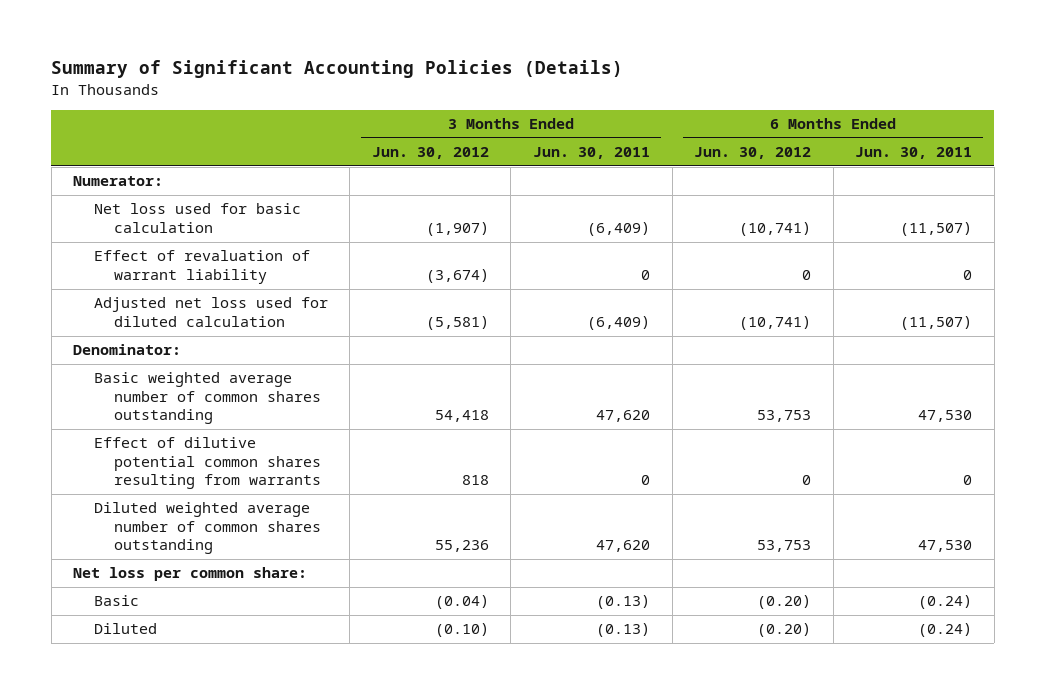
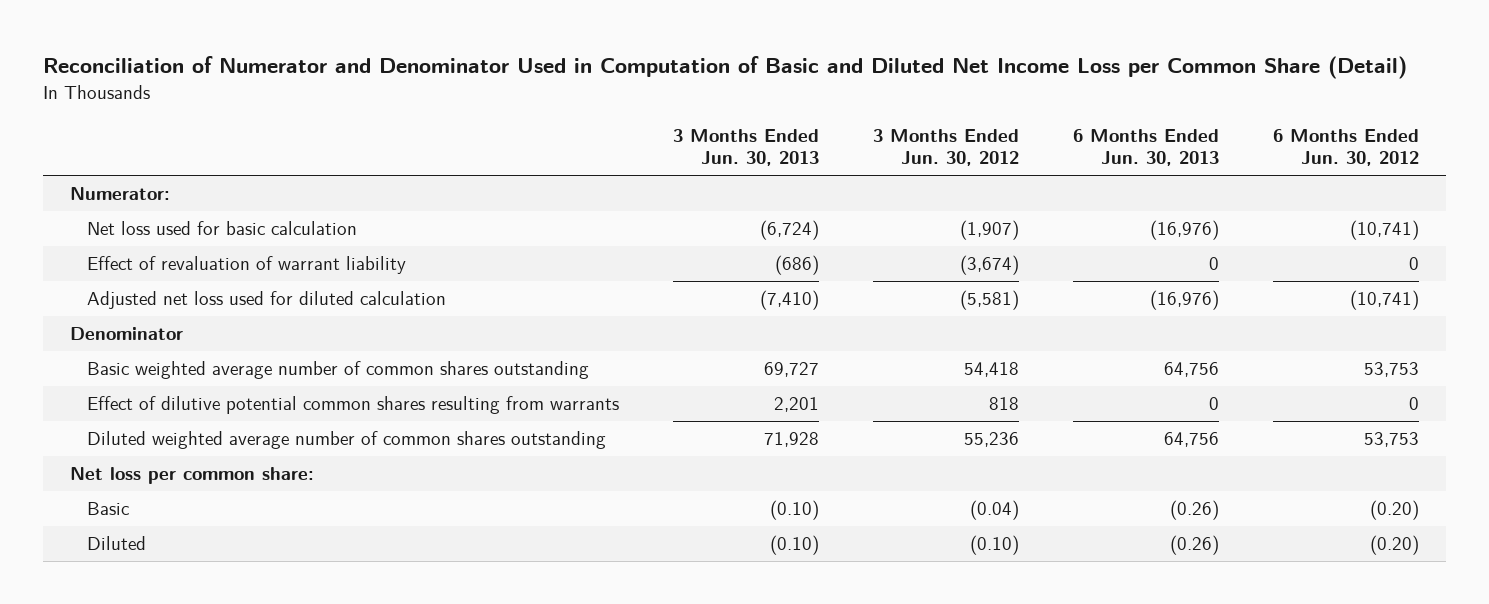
[51,60,624,79] Summary of Significant Accounting Policies (Details) -> [43,55,1408,79] Reconciliation of Numerator and Denominator Used in Computation of Basic and Diluted Net Income Loss per Common Share (Detail)
[533,147,651,160] Jun. 30, 2011 -> none
[855,147,973,160] Jun. 30, 2011 -> none
none -> [672,128,819,167] 3 Months Ended Jun. 30, 2013
none -> [1073,128,1220,167] 6 Months Ended Jun. 30, 2013
[73,344,182,356] Denominator: -> [70,327,184,341] Denominator

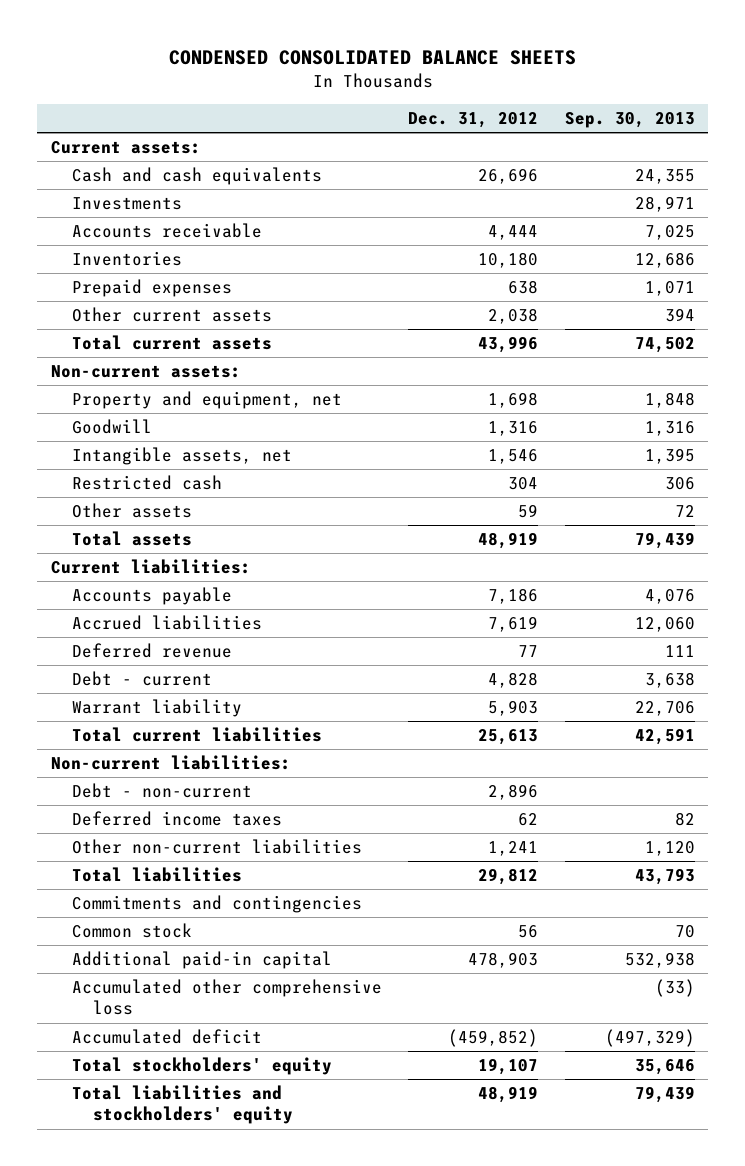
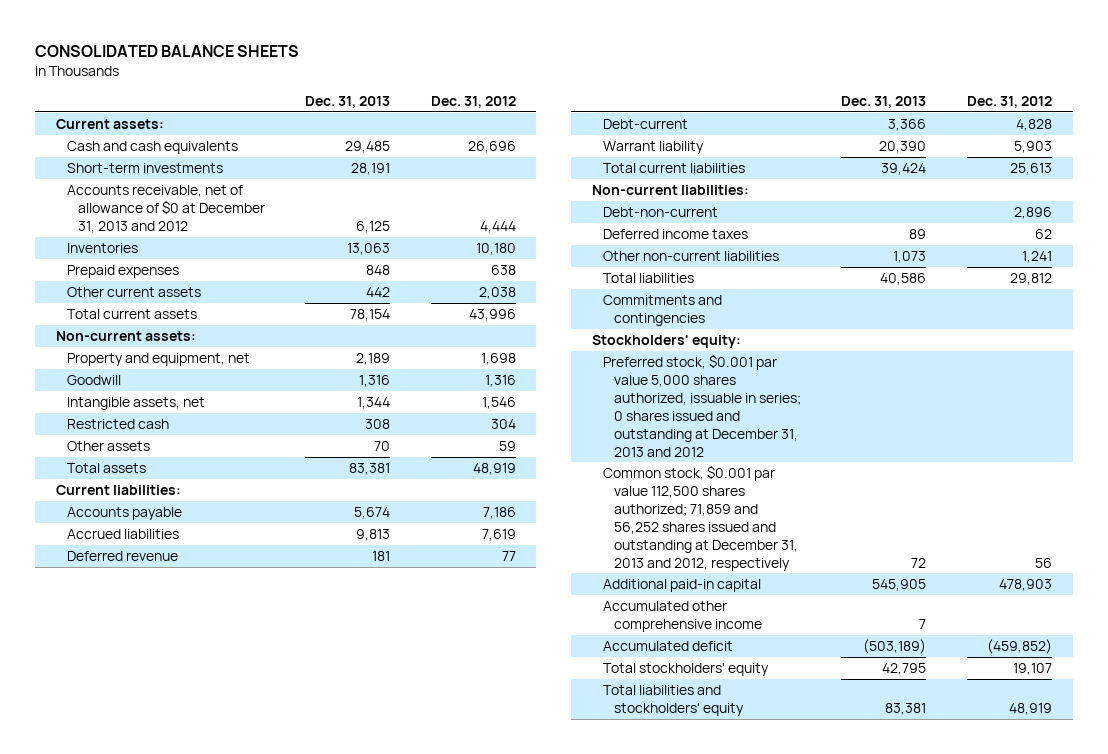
[168,49,576,65] CONDENSED CONSOLIDATED BALANCE SHEETS -> [35,45,300,58] CONSOLIDATED BALANCE SHEETS
[564,111,695,128] Sep. 30, 2013 -> none
none -> [305,95,391,108] Dec. 31, 2013
[71,197,182,211] Investments -> [66,162,223,173] Short-term investments
[71,223,262,239] Accounts receivable -> [66,184,265,233] Accounts receivable, net of allowance of $0 at December 31, 2013 and 2012
[71,671,212,687] Debt - current -> [602,118,688,129] Debt-current
[71,783,252,799] Debt - non-current -> [602,206,718,217] Debt-non-current
none -> [591,334,741,348] Stockholders' equity:
none -> [602,353,801,457] Preferred stock, $0.001 par value 5,000 shares authorized, issuable in series; 0 shares issued and outstanding at December 31, 2013 and 2012
[71,923,192,939] Common stock -> [602,464,798,571] Common stock, $0.001 par value 112,500 shares authorized; 71,859 and 56,252 shares issued and outstanding at December 31, 2013 and 2012, respectively
[71,979,382,1016] Accumulated other comprehensive loss -> [602,600,762,632] Accumulated other comprehensive income

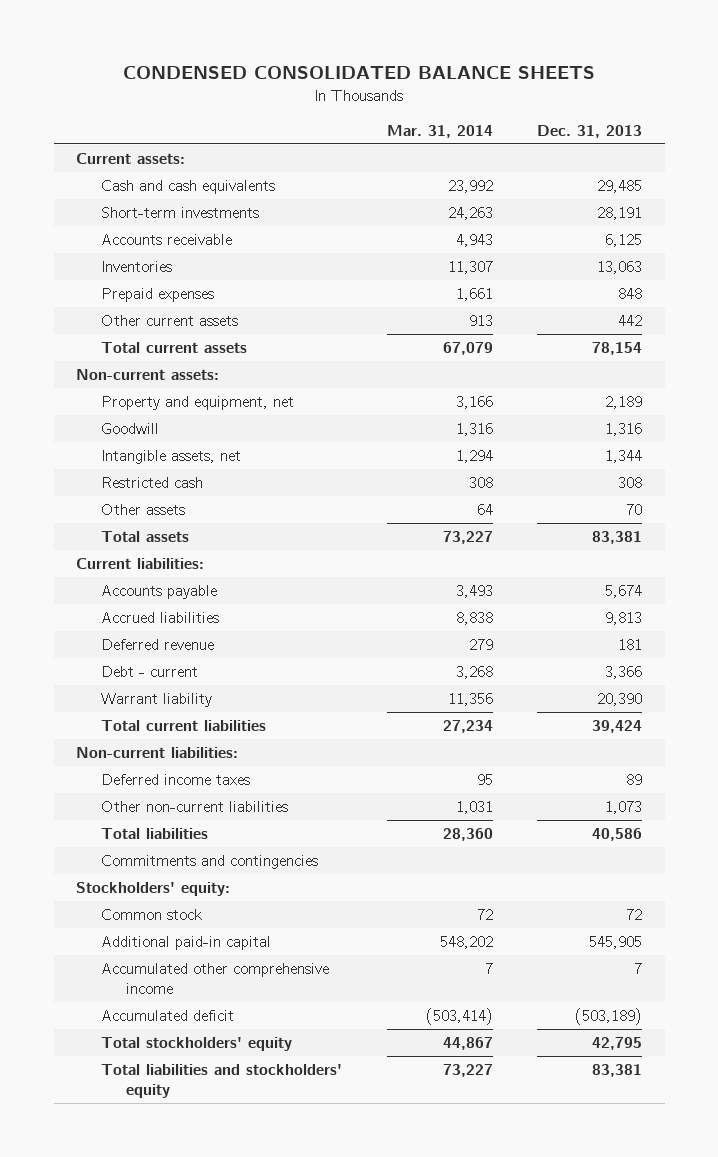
[35,45,300,58] CONSOLIDATED BALANCE SHEETS -> [123,65,596,79] CONDENSED CONSOLIDATED BALANCE SHEETS
[431,95,517,108] Dec. 31, 2012 -> none
none -> [386,124,493,138] Mar. 31, 2014
[66,184,265,233] Accounts receivable, net of allowance of $0 at December 31, 2013 and 2012 -> [101,233,233,245] Accounts receivable
[602,118,688,129] Debt-current -> [101,665,199,677] Debt - current
[602,206,718,217] Debt-non-current -> none
[602,353,801,457] Preferred stock, $0.001 par value 5,000 shares authorized, issuable in series; 0 shares issued and outstanding at December 31, 2013 and 2012 -> none
[602,464,798,571] Common stock, $0.001 par value 112,500 shares authorized; 71,859 and 56,252 shares issued and outstanding at December 31, 2013 and 2012, respectively -> [101,908,203,920] Common stock

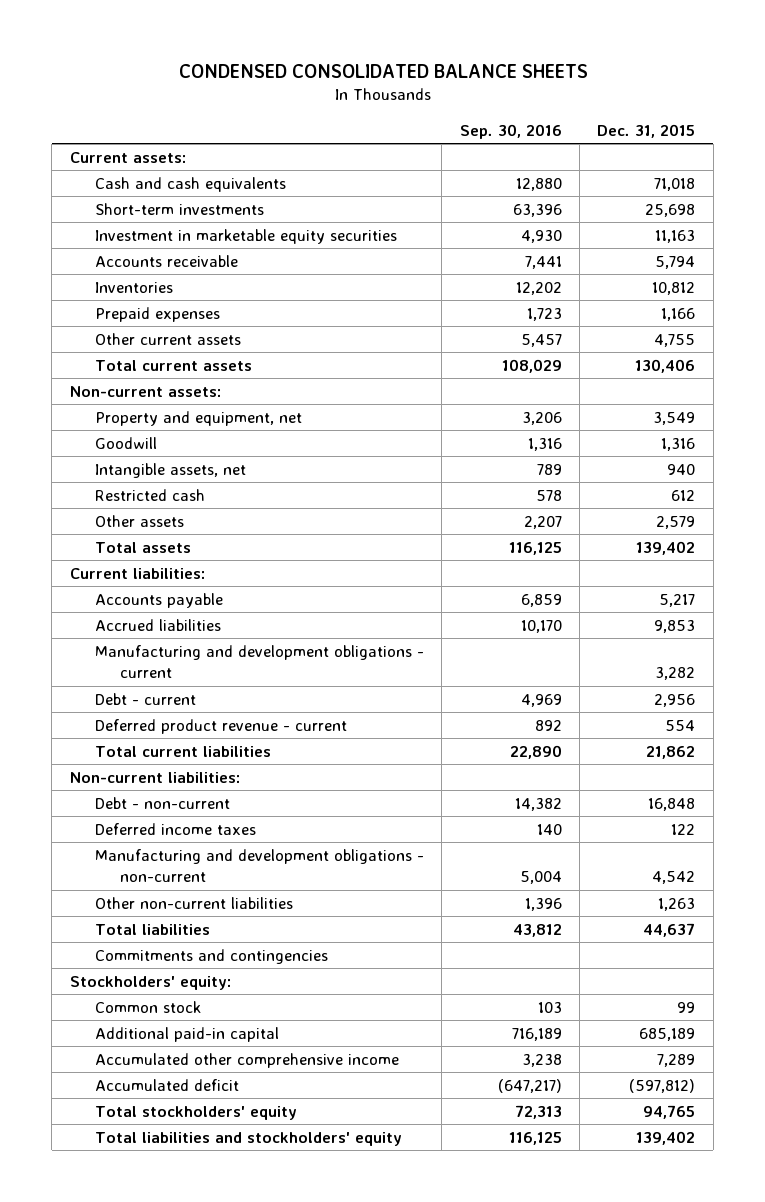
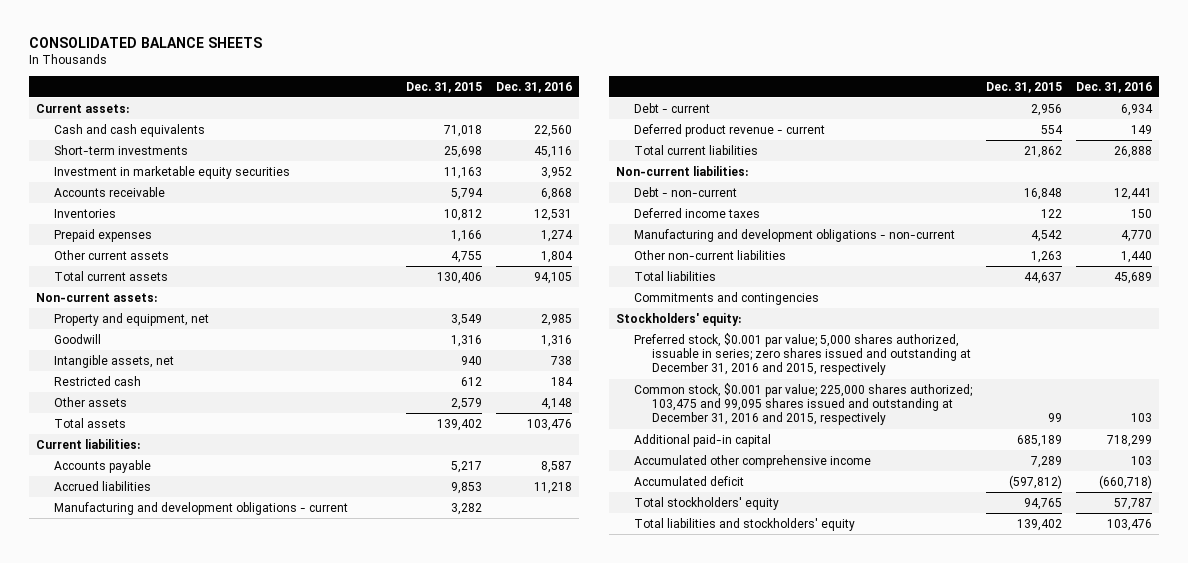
[178,63,588,78] CONDENSED CONSOLIDATED BALANCE SHEETS -> [29,36,263,48] CONSOLIDATED BALANCE SHEETS
[459,123,562,139] Sep. 30, 2016 -> none
none -> [495,81,572,93] Dec. 31, 2016
none -> [633,332,971,376] Preferred stock, $0.001 par value; 5,000 shares authorized, issuable in series; zero shares issued and outstanding at December 31, 2016 and 2015, respectively
[94,1000,201,1013] Common stock -> [633,382,972,426] Common stock, $0.001 par value; 225,000 shares authorized; 103,475 and 99,095 shares issued and outstanding at December 31, 2016 and 2015, respectively

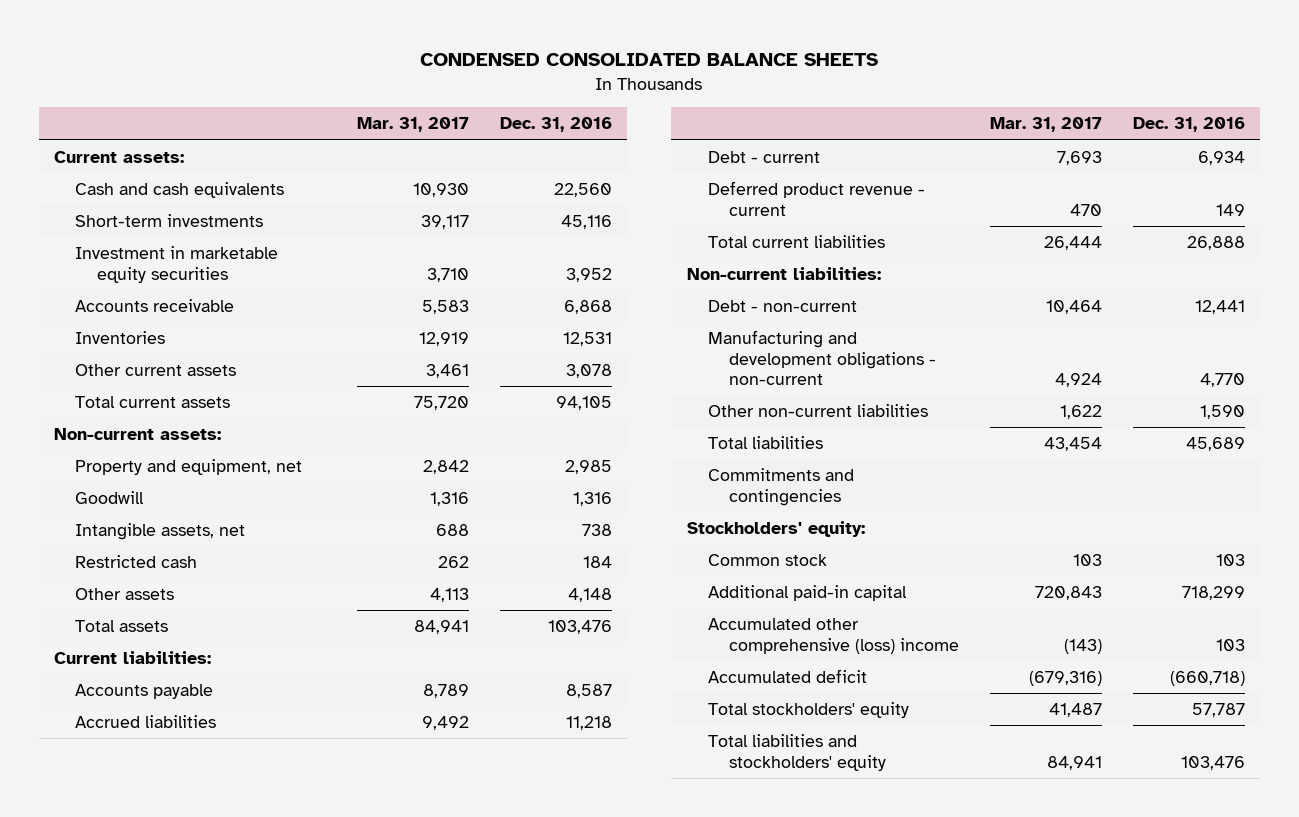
[29,36,263,48] CONSOLIDATED BALANCE SHEETS -> [420,53,879,67] CONDENSED CONSOLIDATED BALANCE SHEETS
[406,81,483,93] Dec. 31, 2015 -> none
none -> [357,117,470,133] Mar. 31, 2017
[54,228,153,242] Prepaid expenses -> none
[540,250,573,263] 1,804 -> [566,364,613,379] 3,078
[54,501,349,515] Manufacturing and development obligations - current -> none
[633,207,760,218] Deferred income taxes -> none
[1120,250,1152,263] 1,440 -> [1199,405,1245,420] 1,590
[633,332,971,376] Preferred stock, $0.001 par value; 5,000 shares authorized, issuable in series; zero shares issued and outstanding at December 31, 2016 and 2015, respectively -> none
[633,382,972,426] Common stock, $0.001 par value; 225,000 shares authorized; 103,475 and 99,095 shares issued and outstanding at December 31, 2016 and 2015, respectively -> [708,554,828,567] Common stock
[633,454,871,468] Accumulated other comprehensive income -> [708,618,960,654] Accumulated other comprehensive (loss) income

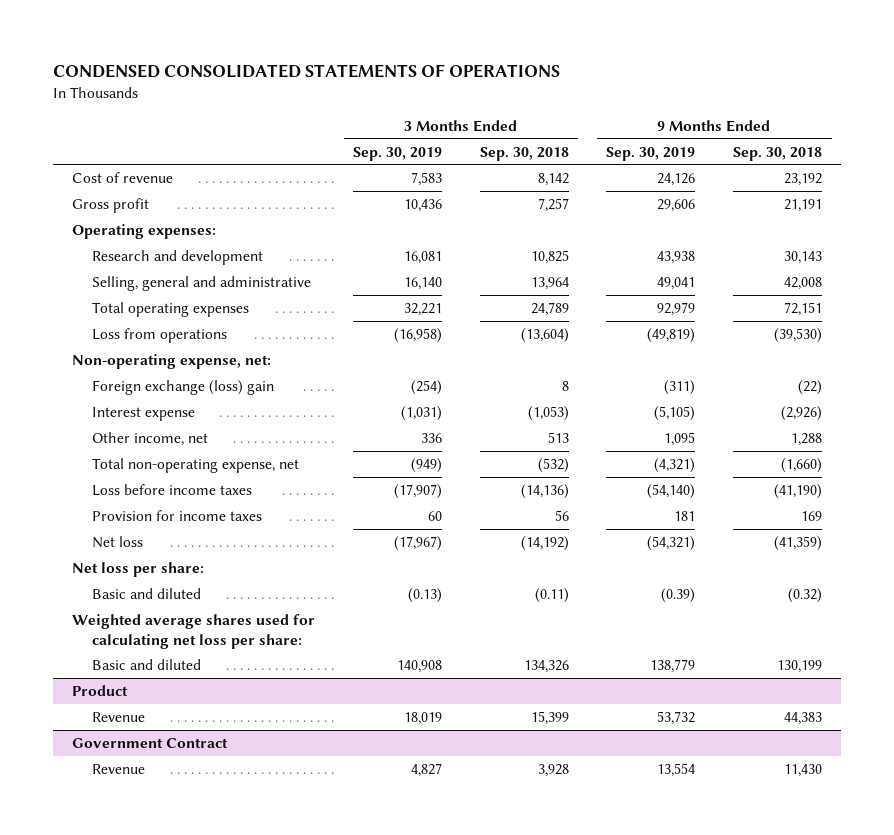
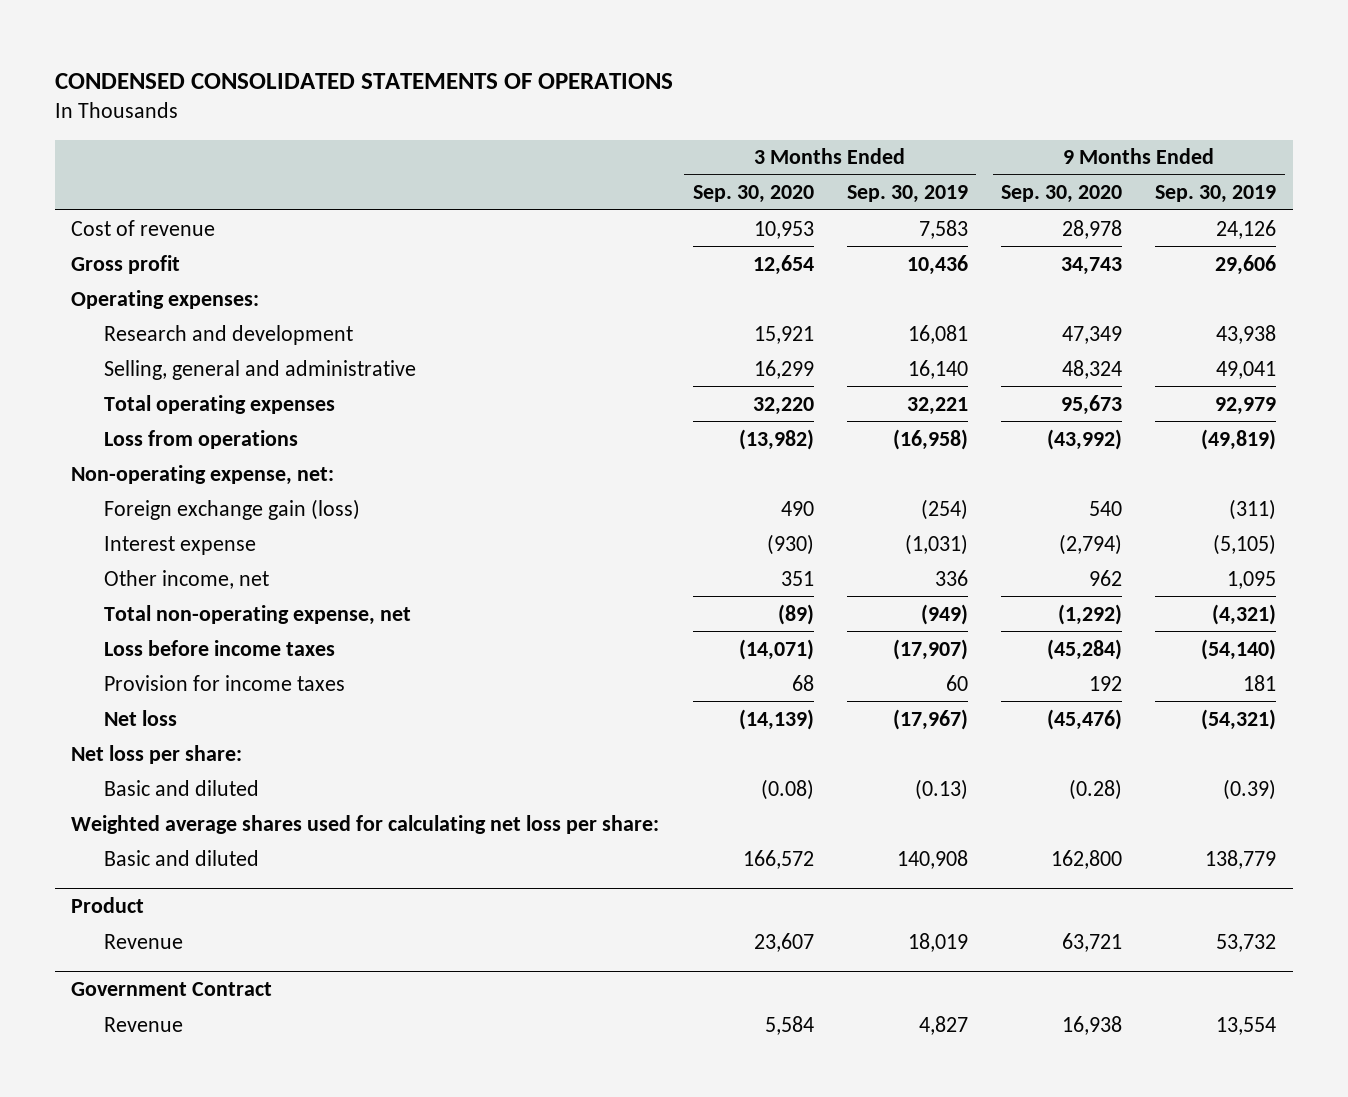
[479,146,569,161] Sep. 30, 2018 -> none
[733,146,823,161] Sep. 30, 2018 -> none
none -> [692,185,814,204] Sep. 30, 2020
none -> [1001,185,1123,204] Sep. 30, 2020
[92,379,275,395] Foreign exchange (loss) gain -> [104,498,361,520] Foreign exchange gain (loss)

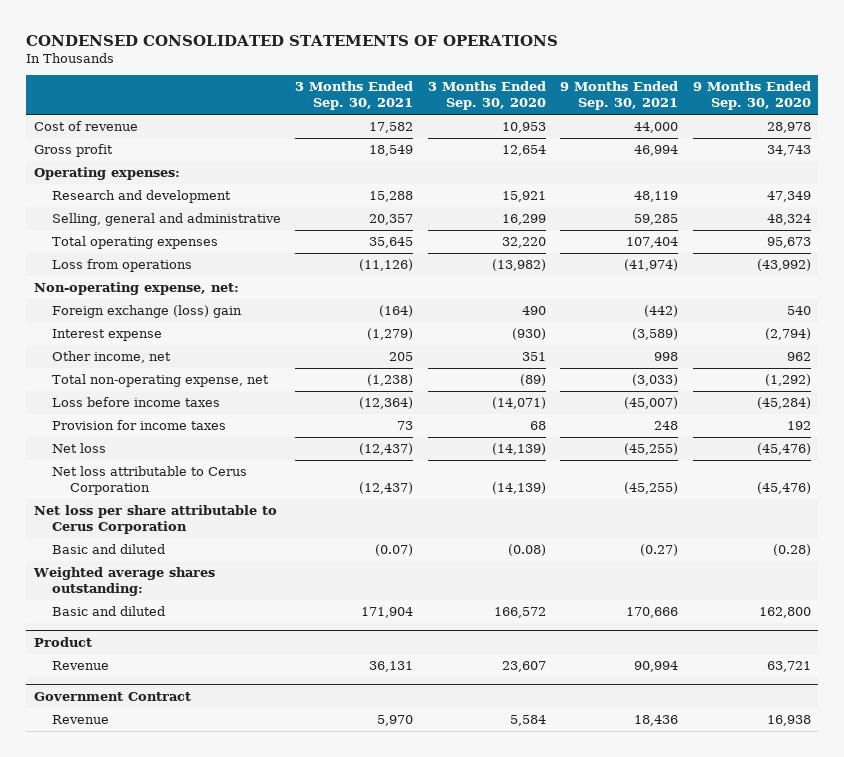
[846,185,968,204] Sep. 30, 2019 -> none
[1155,185,1277,204] Sep. 30, 2019 -> none
none -> [295,81,414,111] 3 Months Ended Sep. 30, 2021
none -> [560,81,679,111] 9 Months Ended Sep. 30, 2021
[104,498,361,520] Foreign exchange gain (loss) -> [51,305,242,319] Foreign exchange (loss) gain
none -> [51,466,247,496] Net loss attributable to Cerus Corporation
[71,744,243,764] Net loss per share: -> [33,505,277,535] Net loss per share attributable to Cerus Corporation
[71,814,660,834] Weighted average shares used for calculating net loss per share: -> [32,567,215,597] Weighted average shares outstanding:

